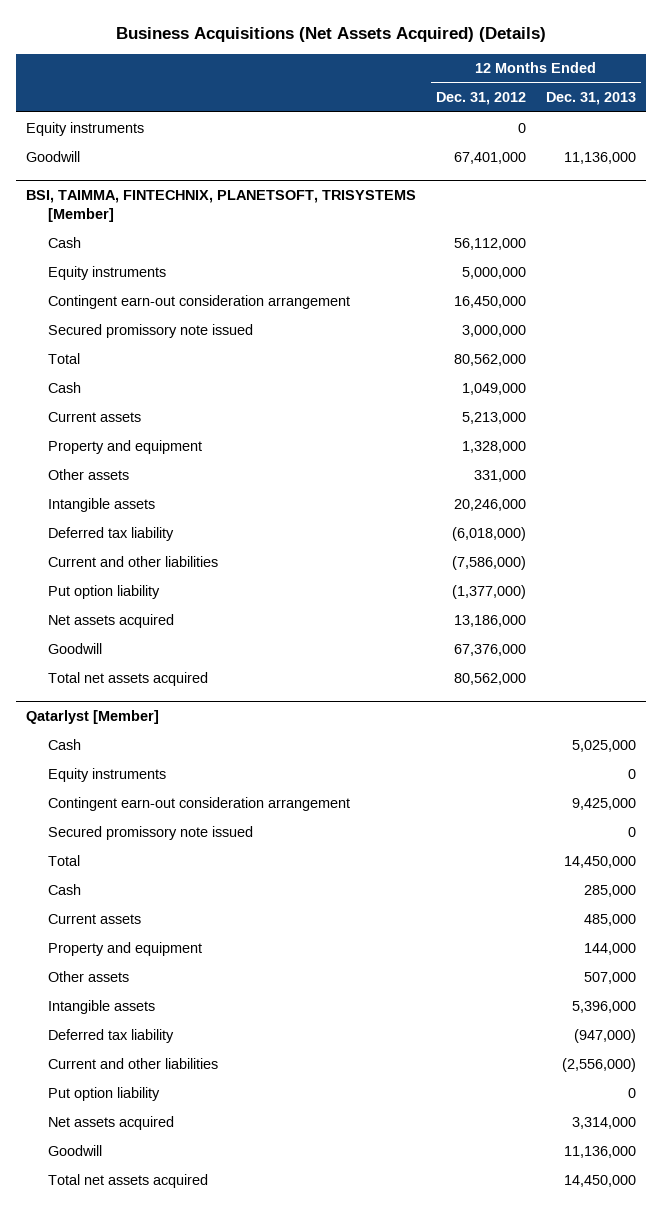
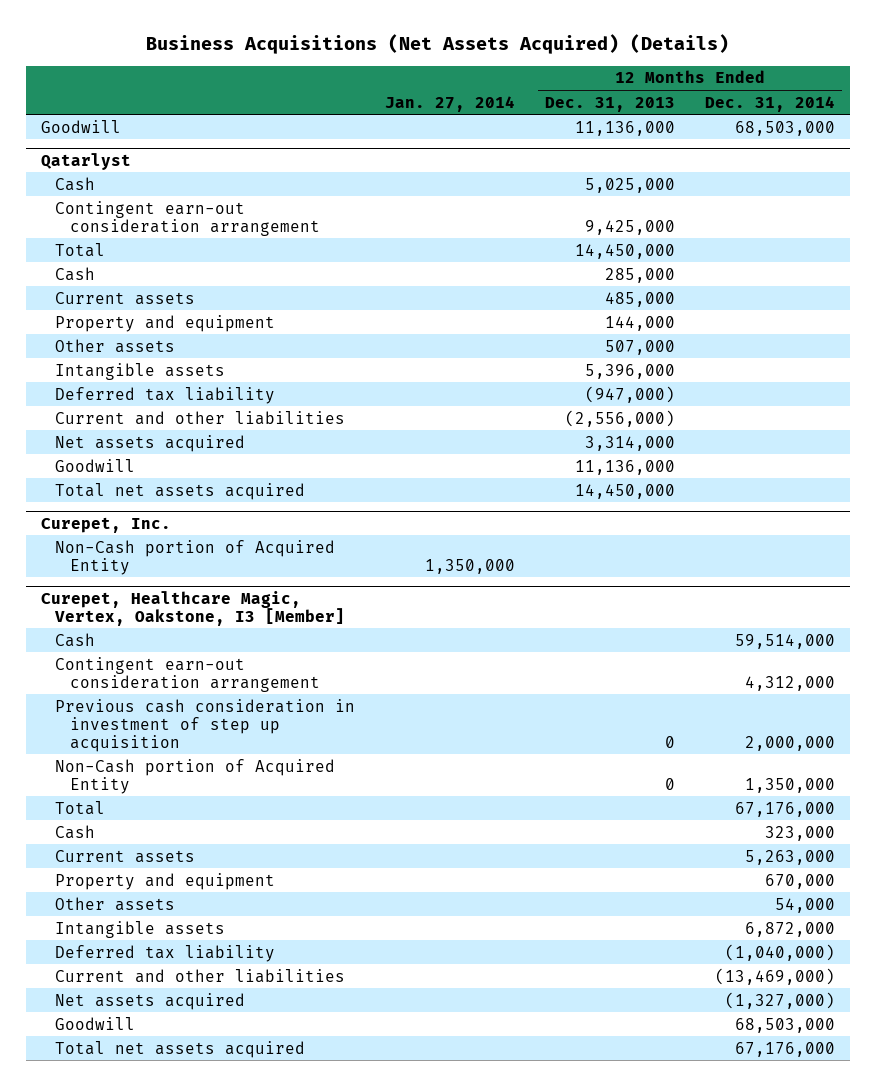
[435,92,526,106] Dec. 31, 2012 -> none
none -> [385,95,516,112] Jan. 27, 2014
none -> [704,95,835,112] Dec. 31, 2014
[25,121,144,136] Equity instruments -> none
[25,189,416,222] BSI, TAIMMA, FINTECHNIX, PLANETSOFT, TRISYSTEMS [Member] -> none
[47,236,81,248] Cash -> none
[47,265,166,280] Equity instruments -> none
[47,294,350,309] Contingent earn-out consideration arrangement -> none
[47,323,253,338] Secured promissory note issued -> none
[47,352,80,364] Total -> none
[47,381,81,393] Cash -> none
[47,411,141,422] Current assets -> none
[47,439,202,454] Property and equipment -> none
[47,468,129,480] Other assets -> none
[47,497,155,512] Intangible assets -> none
[47,526,174,541] Deferred tax liability -> none
[47,555,218,567] Current and other liabilities -> none
[47,584,160,599] Put option liability -> none
[47,613,174,628] Net assets acquired -> none
[47,642,102,654] Goodwill -> none
[47,671,208,686] Total net assets acquired -> none
[25,709,159,724] Qatarlyst [Member] -> [40,152,131,170] Qatarlyst
[47,767,166,782] Equity instruments -> none
[47,825,253,840] Secured promissory note issued -> none
[47,1086,160,1101] Put option liability -> none
none -> [40,516,171,533] Curepet, Inc.
none -> [55,539,336,575] Non-Cash portion of Acquired Entity
none -> [40,590,346,626] Curepet, Healthcare Magic, Vertex, Oakstone, I3 [Member]
none -> [55,632,96,647] Cash
none -> [55,656,321,692] Contingent earn-out consideration arrangement
none -> [55,698,356,752] Previous cash consideration in investment of step up acquisition
none -> [55,758,336,794] Non-Cash portion of Acquired Entity
none -> [55,800,106,815] Total
none -> [55,824,96,839] Cash
none -> [55,849,196,863] Current assets
none -> [55,872,276,890] Property and equipment
none -> [55,896,176,911] Other assets
none -> [55,920,226,938] Intangible assets
none -> [55,944,276,962] Deferred tax liability
none -> [55,968,346,983] Current and other liabilities
none -> [55,992,246,1010] Net assets acquired
none -> [55,1016,136,1030] Goodwill
none -> [55,1040,306,1058] Total net assets acquired

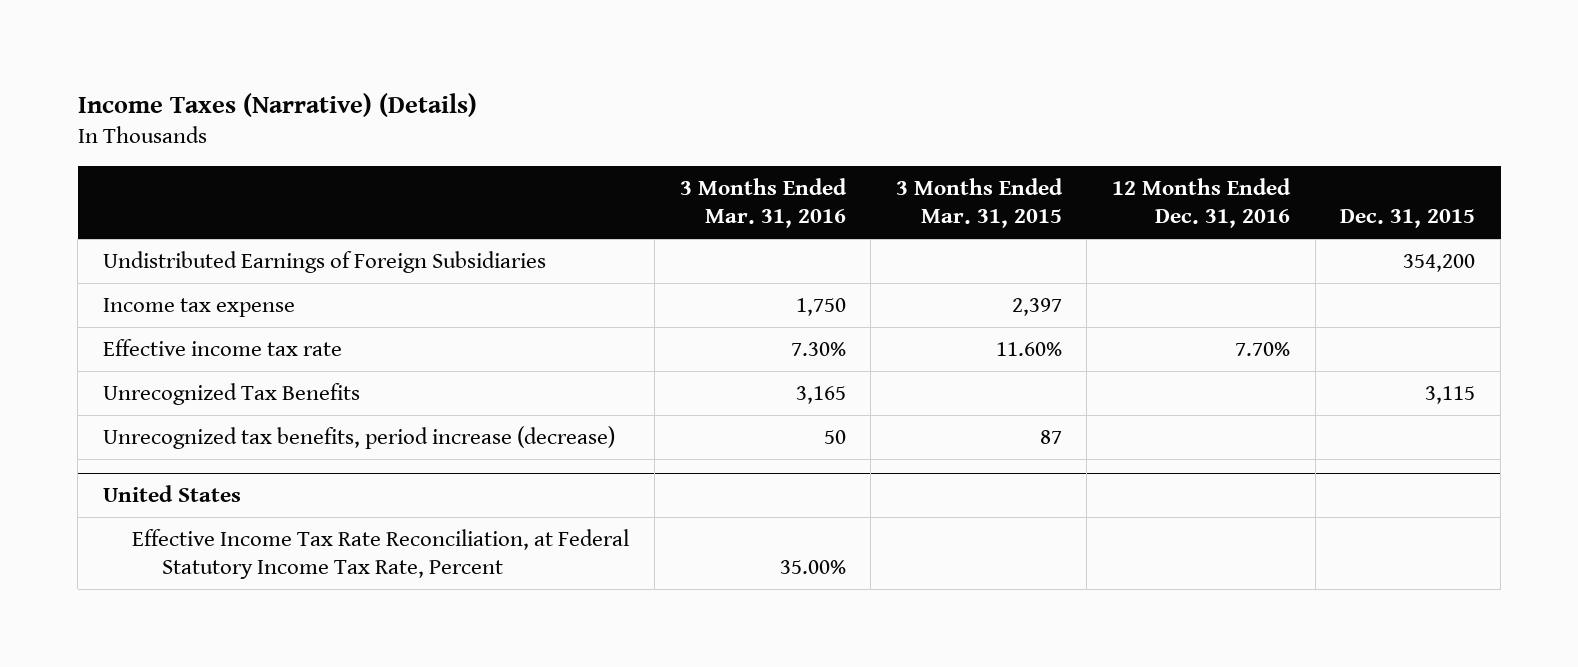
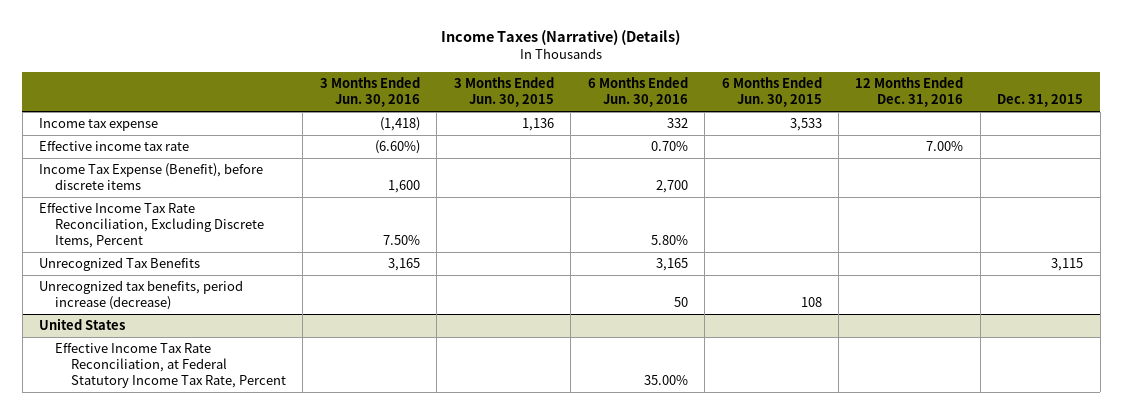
[679,177,847,229] 3 Months Ended Mar. 31, 2016 -> none
[895,177,1063,229] 3 Months Ended Mar. 31, 2015 -> none
none -> [319,77,420,108] 3 Months Ended Jun. 30, 2016
none -> [453,77,554,108] 3 Months Ended Jun. 30, 2015
none -> [587,77,688,108] 6 Months Ended Jun. 30, 2016
none -> [721,77,822,108] 6 Months Ended Jun. 30, 2015
[102,250,546,273] Undistributed Earnings of Foreign Subsidiaries -> none
[1235,341,1291,356] 7.70% -> [926,141,964,152] 7.00%
none -> [39,163,264,191] Income Tax Expense (Benefit), before discrete items
none -> [39,203,264,249] Effective Income Tax Rate Reconciliation, Excluding Discrete Items, Percent

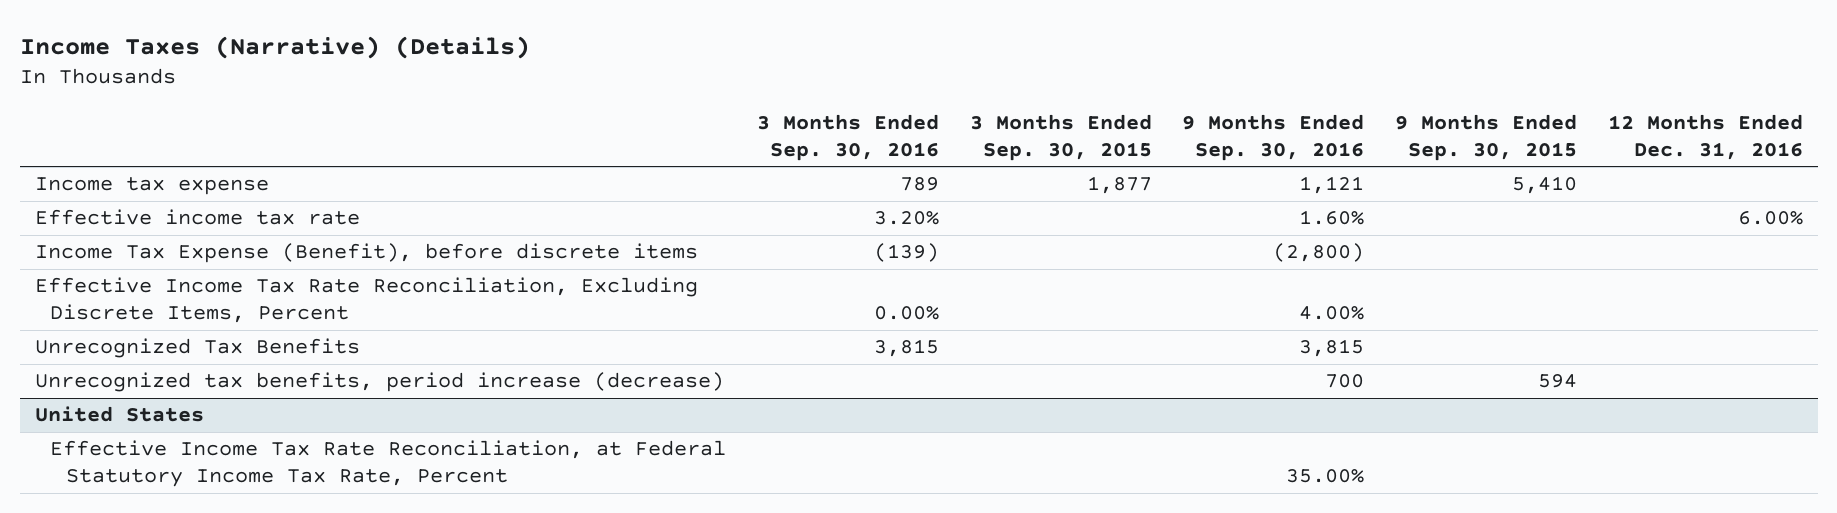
[319,77,420,108] 3 Months Ended Jun. 30, 2016 -> none
[453,77,554,108] 3 Months Ended Jun. 30, 2015 -> none
[587,77,688,108] 6 Months Ended Jun. 30, 2016 -> none
[721,77,822,108] 6 Months Ended Jun. 30, 2015 -> none
[997,94,1084,108] Dec. 31, 2015 -> none
none -> [757,113,940,161] 3 Months Ended Sep. 30, 2016
none -> [969,113,1152,161] 3 Months Ended Sep. 30, 2015
none -> [1182,113,1365,161] 9 Months Ended Sep. 30, 2016
none -> [1394,113,1577,161] 9 Months Ended Sep. 30, 2015
[926,141,964,152] 7.00% -> [1737,211,1803,226] 6.00%

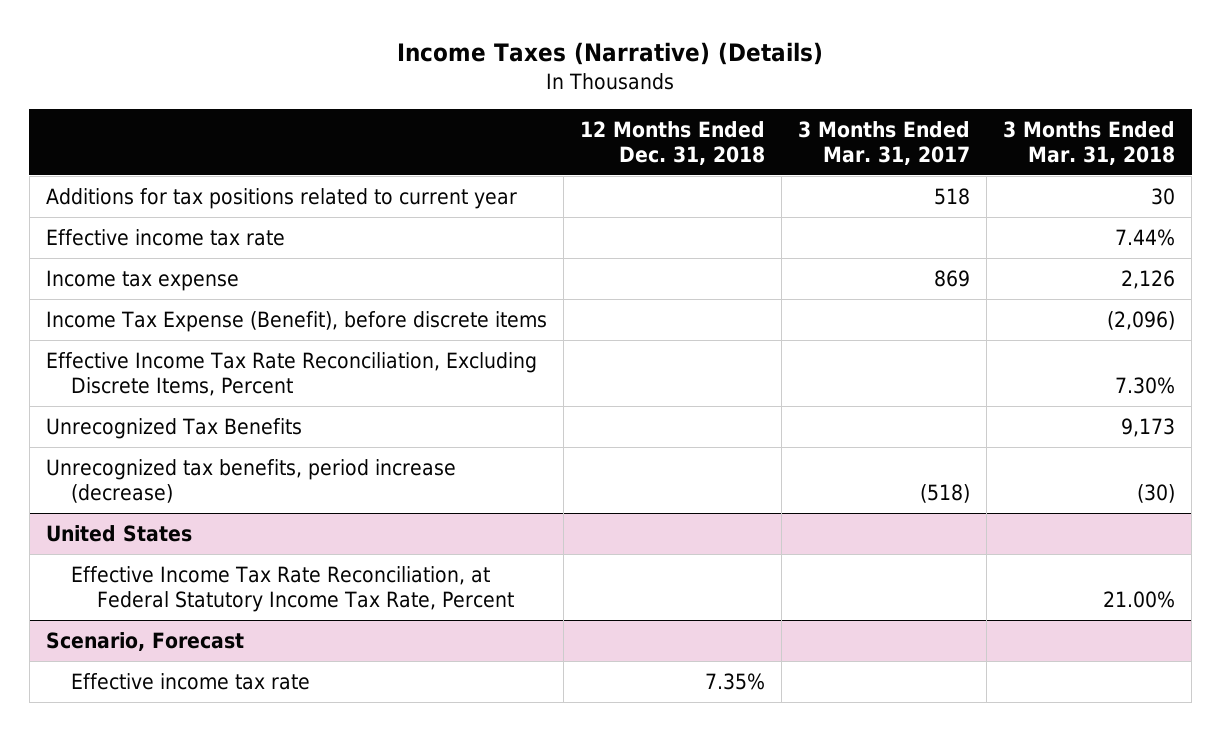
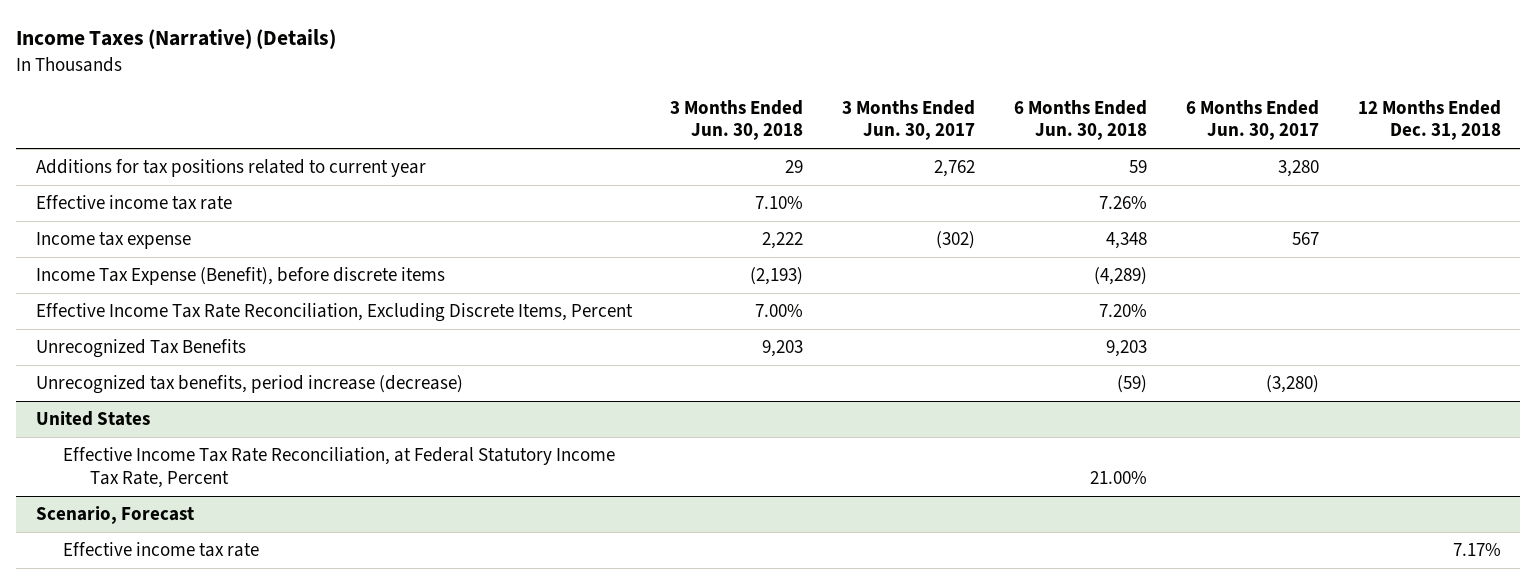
[797,121,970,166] 3 Months Ended Mar. 31, 2017 -> none
[1002,121,1175,166] 3 Months Ended Mar. 31, 2018 -> none
none -> [670,99,804,141] 3 Months Ended Jun. 30, 2018
none -> [842,99,976,141] 3 Months Ended Jun. 30, 2017
none -> [1013,99,1147,141] 6 Months Ended Jun. 30, 2018
none -> [1185,99,1319,141] 6 Months Ended Jun. 30, 2017
[704,672,765,690] 7.35% -> [1452,543,1501,557] 7.17%

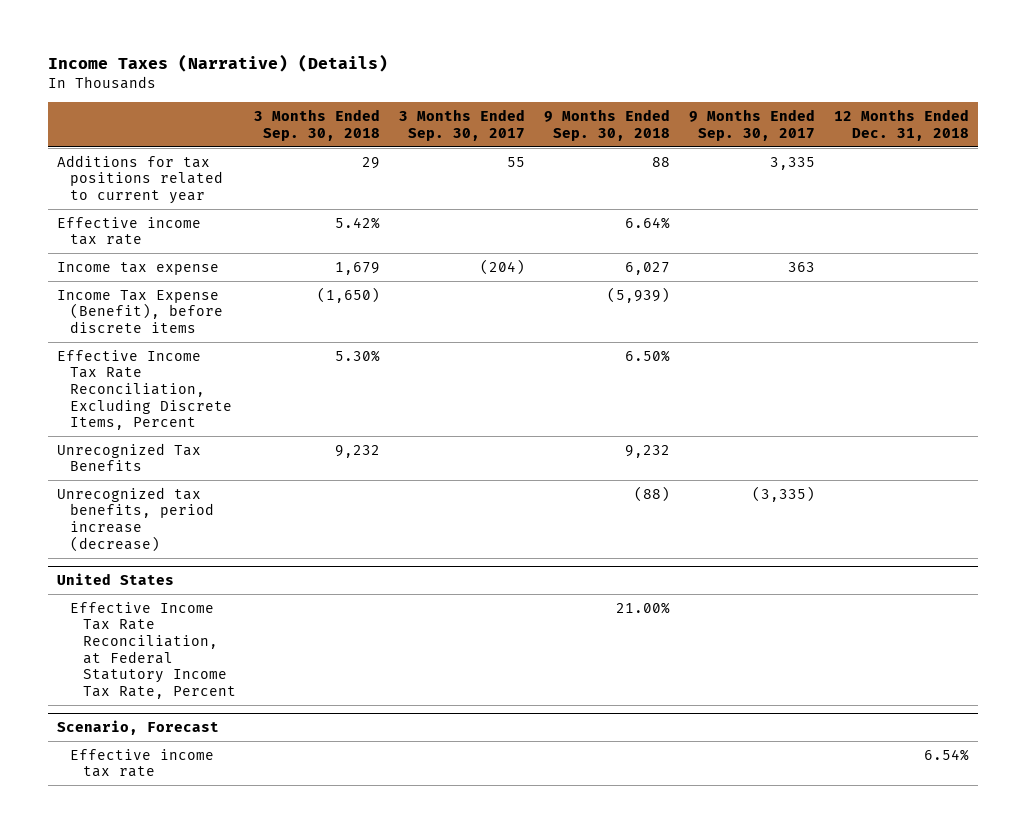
[670,99,804,141] 3 Months Ended Jun. 30, 2018 -> none
[842,99,976,141] 3 Months Ended Jun. 30, 2017 -> none
[1013,99,1147,141] 6 Months Ended Jun. 30, 2018 -> none
[1185,99,1319,141] 6 Months Ended Jun. 30, 2017 -> none
none -> [254,109,381,141] 3 Months Ended Sep. 30, 2018
none -> [399,109,526,141] 3 Months Ended Sep. 30, 2017
none -> [544,109,671,141] 9 Months Ended Sep. 30, 2018
none -> [689,109,816,141] 9 Months Ended Sep. 30, 2017
[1452,543,1501,557] 7.17% -> [923,748,969,761] 6.54%

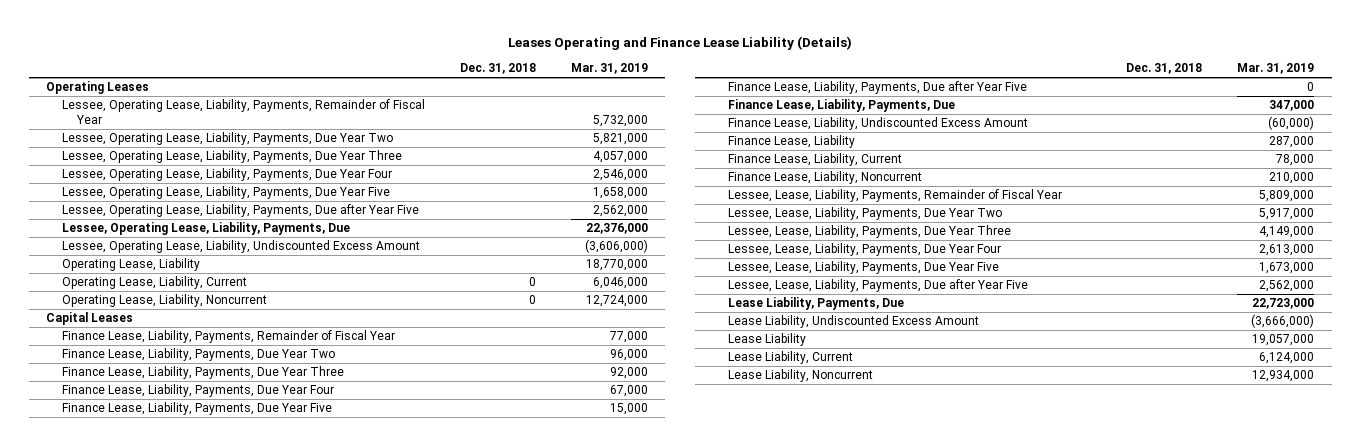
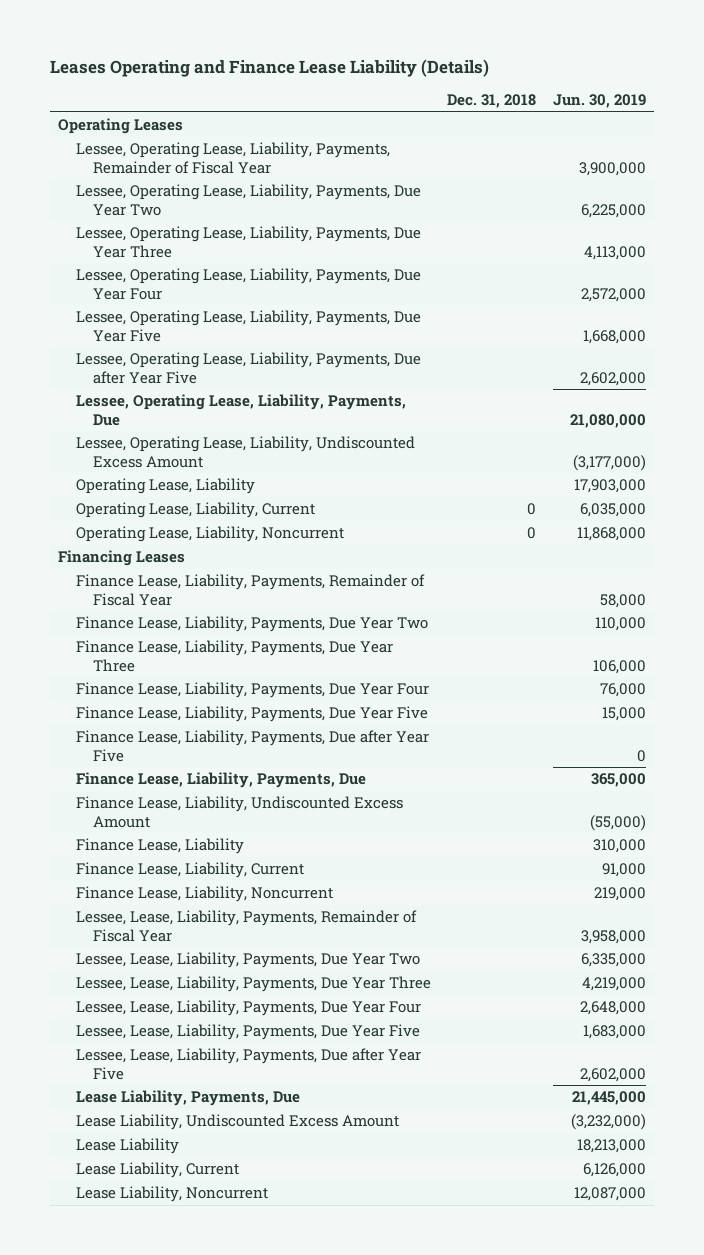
[570,63,648,75] Mar. 31, 2019 -> none
none -> [553,94,647,109] Jun. 30, 2019
[46,312,134,326] Capital Leases -> [58,550,186,567] Financing Leases

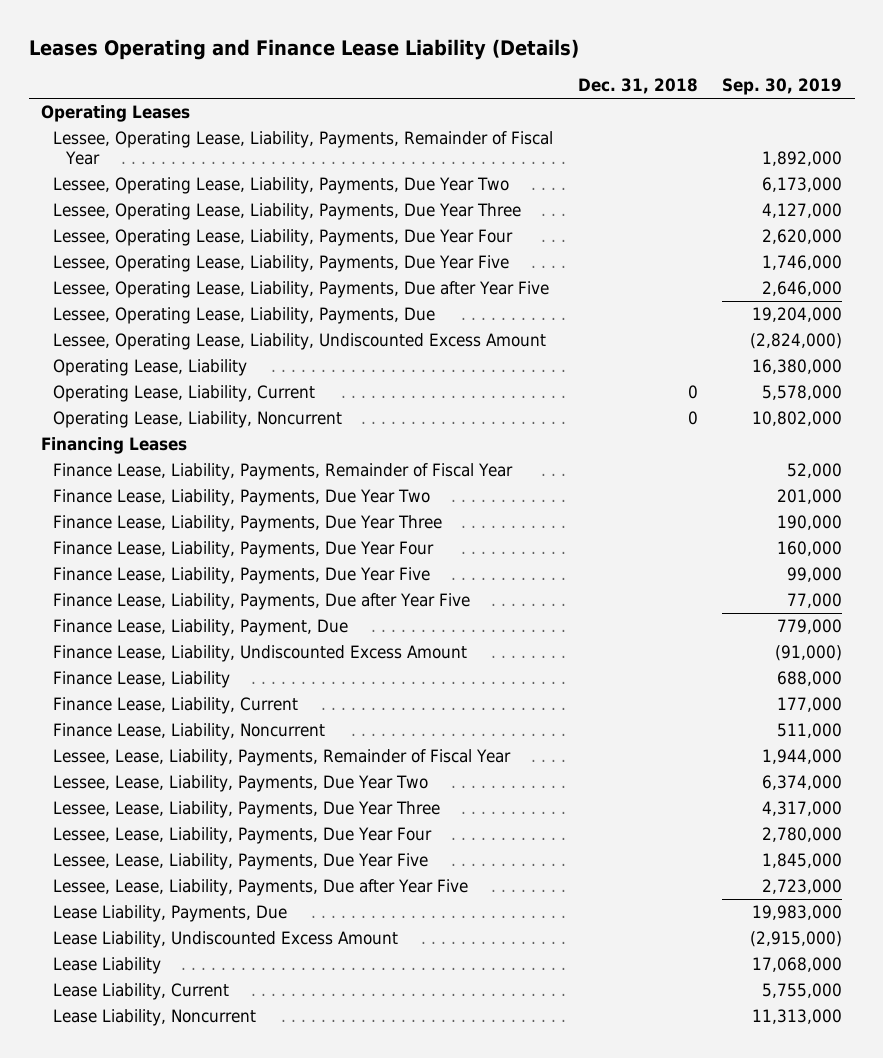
[553,94,647,109] Jun. 30, 2019 -> none
none -> [722,78,843,96] Sep. 30, 2019
[75,772,366,789] Finance Lease, Liability, Payments, Due -> [53,619,349,637] Finance Lease, Liability, Payment, Due

